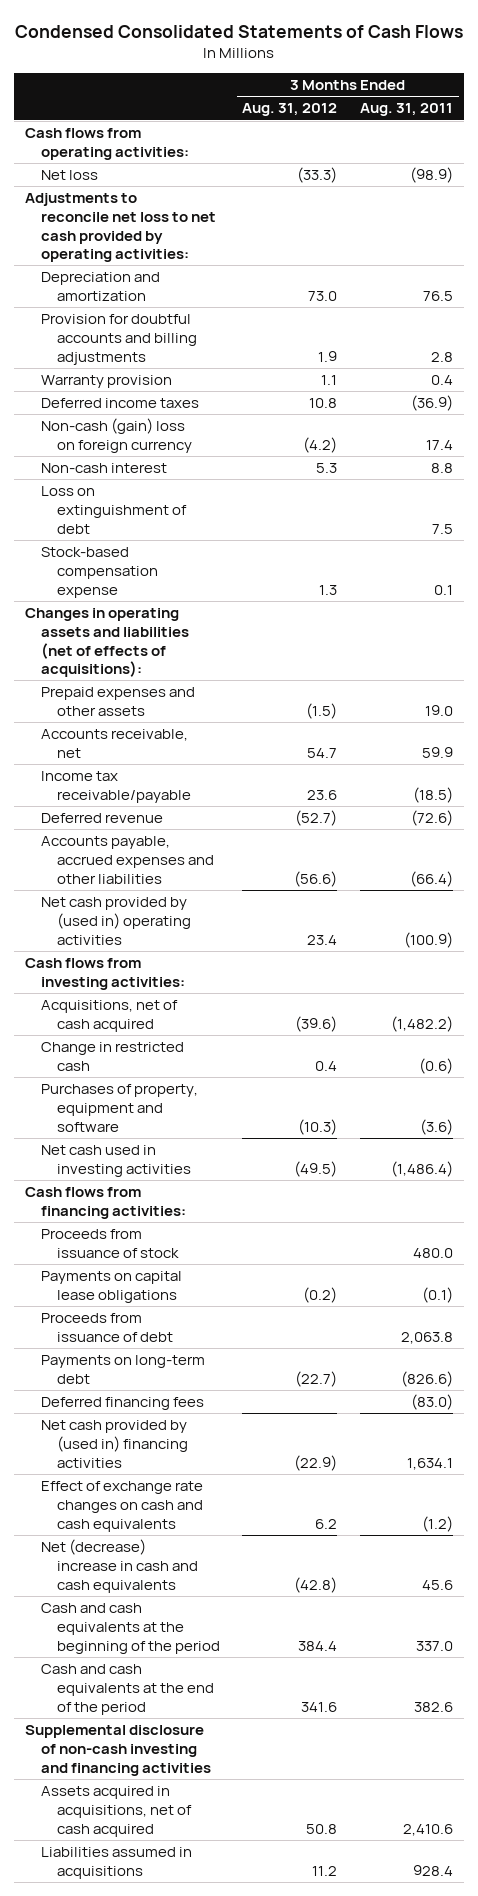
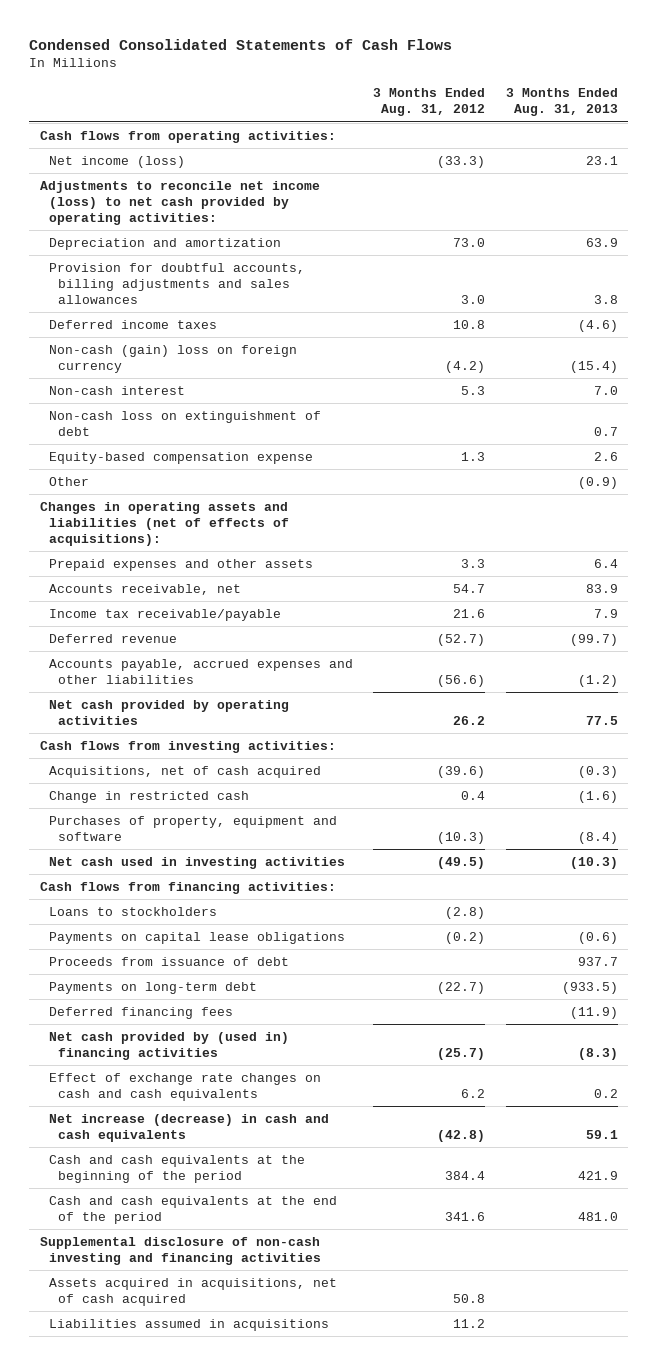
[359,103,453,117] Aug. 31, 2011 -> none
none -> [505,88,618,117] 3 Months Ended Aug. 31, 2013
[41,170,99,181] Net loss -> [48,155,185,168] Net income (loss)
[25,193,217,263] Adjustments to reconcile net loss to net cash provided by operating activities: -> [39,180,320,225] Adjustments to reconcile net income (loss) to net cash provided by operating activities:
[41,375,173,389] Warranty provision -> none
[41,314,197,365] Provision for doubtful accounts and billing adjustments -> [48,262,305,304] Provision for doubtful accounts, billing adjustments and sales allowances
[318,350,338,362] 1.9 -> [461,294,486,304] 3.0
[41,486,187,534] Loss on extinguishment of debt -> [48,410,321,436] Non-cash loss on extinguishment of debt
[41,547,158,598] Stock-based compensation expense -> [48,451,313,464] Equity-based compensation expense
none -> [48,476,89,486] Other
[306,702,338,719] (1.5) -> [461,558,486,568] 3.3
[307,789,338,800] 23.6 -> [453,608,486,618] 21.6
[41,897,191,945] Net cash provided by (used in) operating activities -> [48,699,289,725] Net cash provided by operating activities
[307,934,338,945] 23.4 -> [453,715,486,725] 26.2
[41,1229,179,1258] Proceeds from issuance of stock -> none
none -> [48,906,217,916] Loans to stockholders
[294,1454,338,1471] (22.9) -> [437,1047,486,1060] (25.7)
[41,1539,198,1593] Net (decrease) increase in cash and cash equivalents -> [48,1113,329,1142] Net increase (decrease) in cash and cash equivalents

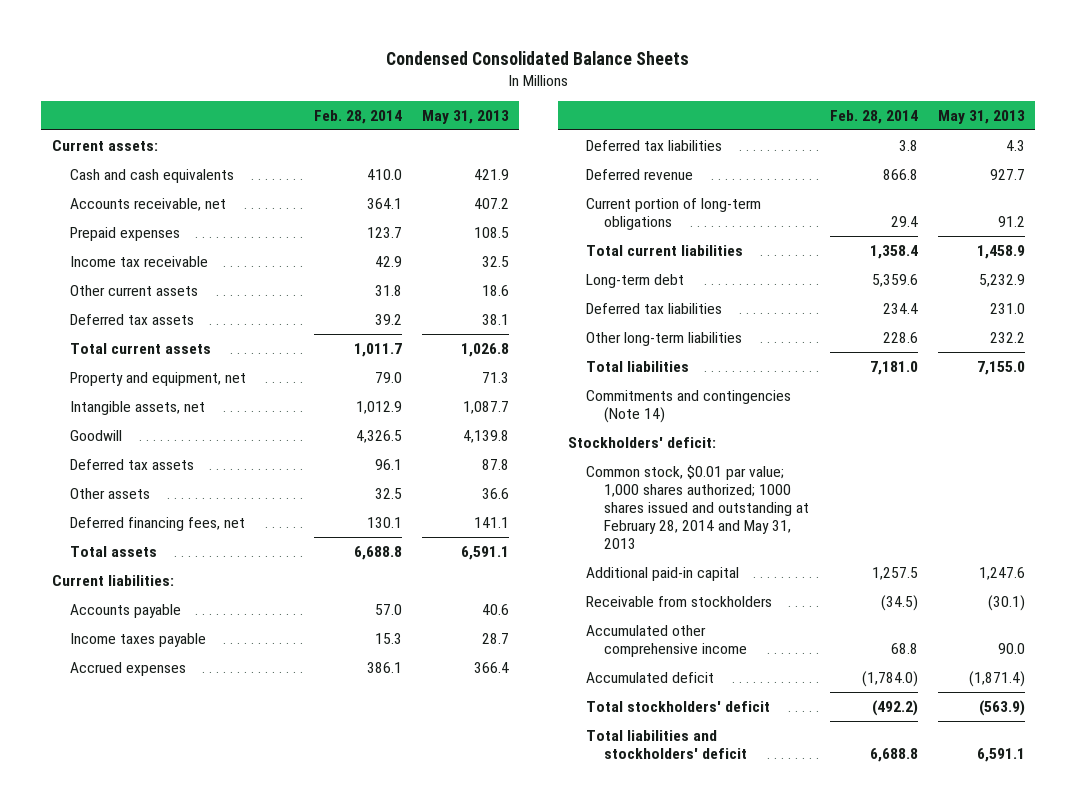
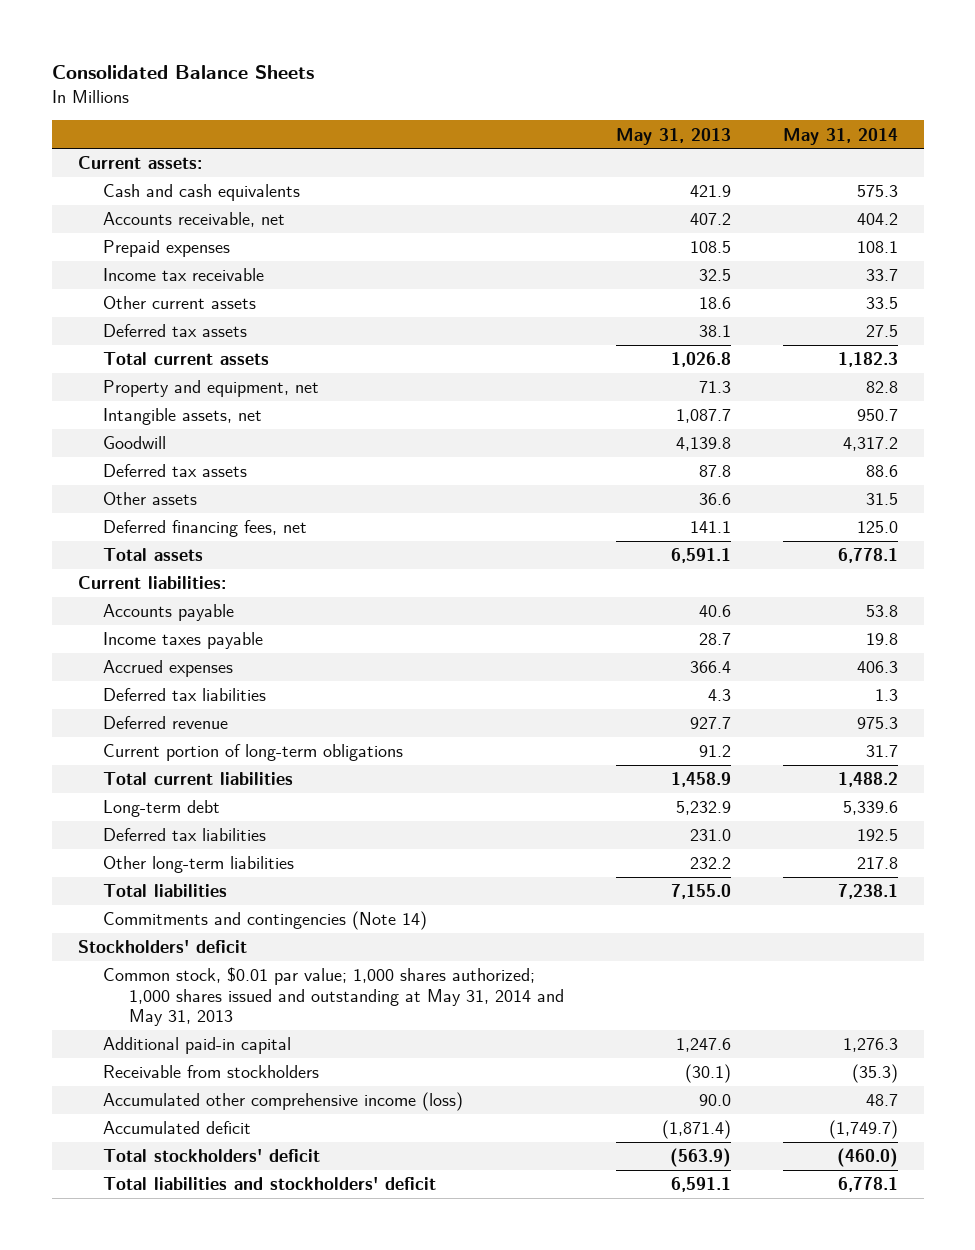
[386,51,690,66] Condensed Consolidated Balance Sheets -> [51,65,314,80] Consolidated Balance Sheets
[313,110,402,125] Feb. 28, 2014 -> none
none -> [782,127,898,145] May 31, 2014
[567,436,716,448] Stockholders' deficit: -> [77,940,247,954] Stockholders' deficit
[586,464,810,549] Common stock, $0.01 par value; 1,000 shares authorized; 1000 shares issued and outstanding at February 28, 2014 and May 31, 2013 -> [103,967,564,1027] Common stock, $0.01 par value; 1,000 shares authorized; 1,000 shares issued and outstanding at May 31, 2014 and May 31, 2013
[586,624,748,657] Accumulated other comprehensive income -> [103,1092,464,1112] Accumulated other comprehensive income (loss)

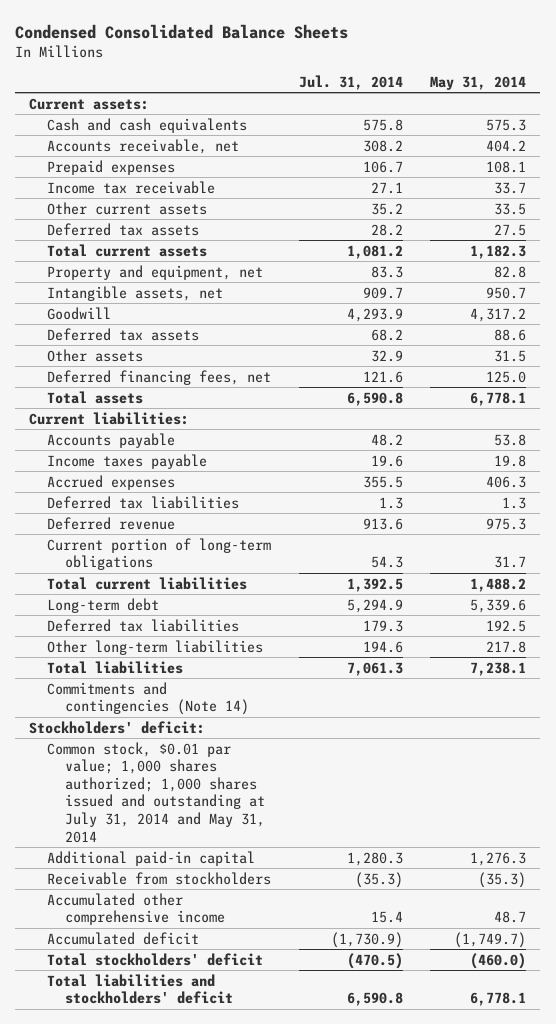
[51,65,314,80] Consolidated Balance Sheets -> [15,23,349,39] Condensed Consolidated Balance Sheets
[615,127,731,145] May 31, 2013 -> none
none -> [298,74,403,90] Jul. 31, 2014
[77,940,247,954] Stockholders' deficit -> [29,720,206,734] Stockholders' deficit:
[103,967,564,1027] Common stock, $0.01 par value; 1,000 shares authorized; 1,000 shares issued and outstanding at May 31, 2014 and May 31, 2013 -> [47,741,265,843] Common stock, $0.01 par value; 1,000 shares authorized; 1,000 shares issued and outstanding at July 31, 2014 and May 31, 2014
[103,1092,464,1112] Accumulated other comprehensive income (loss) -> [47,892,225,926] Accumulated other comprehensive income

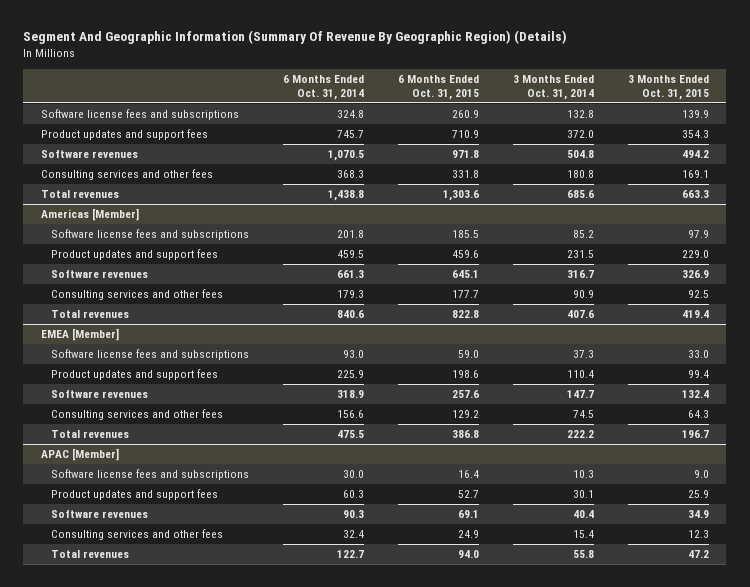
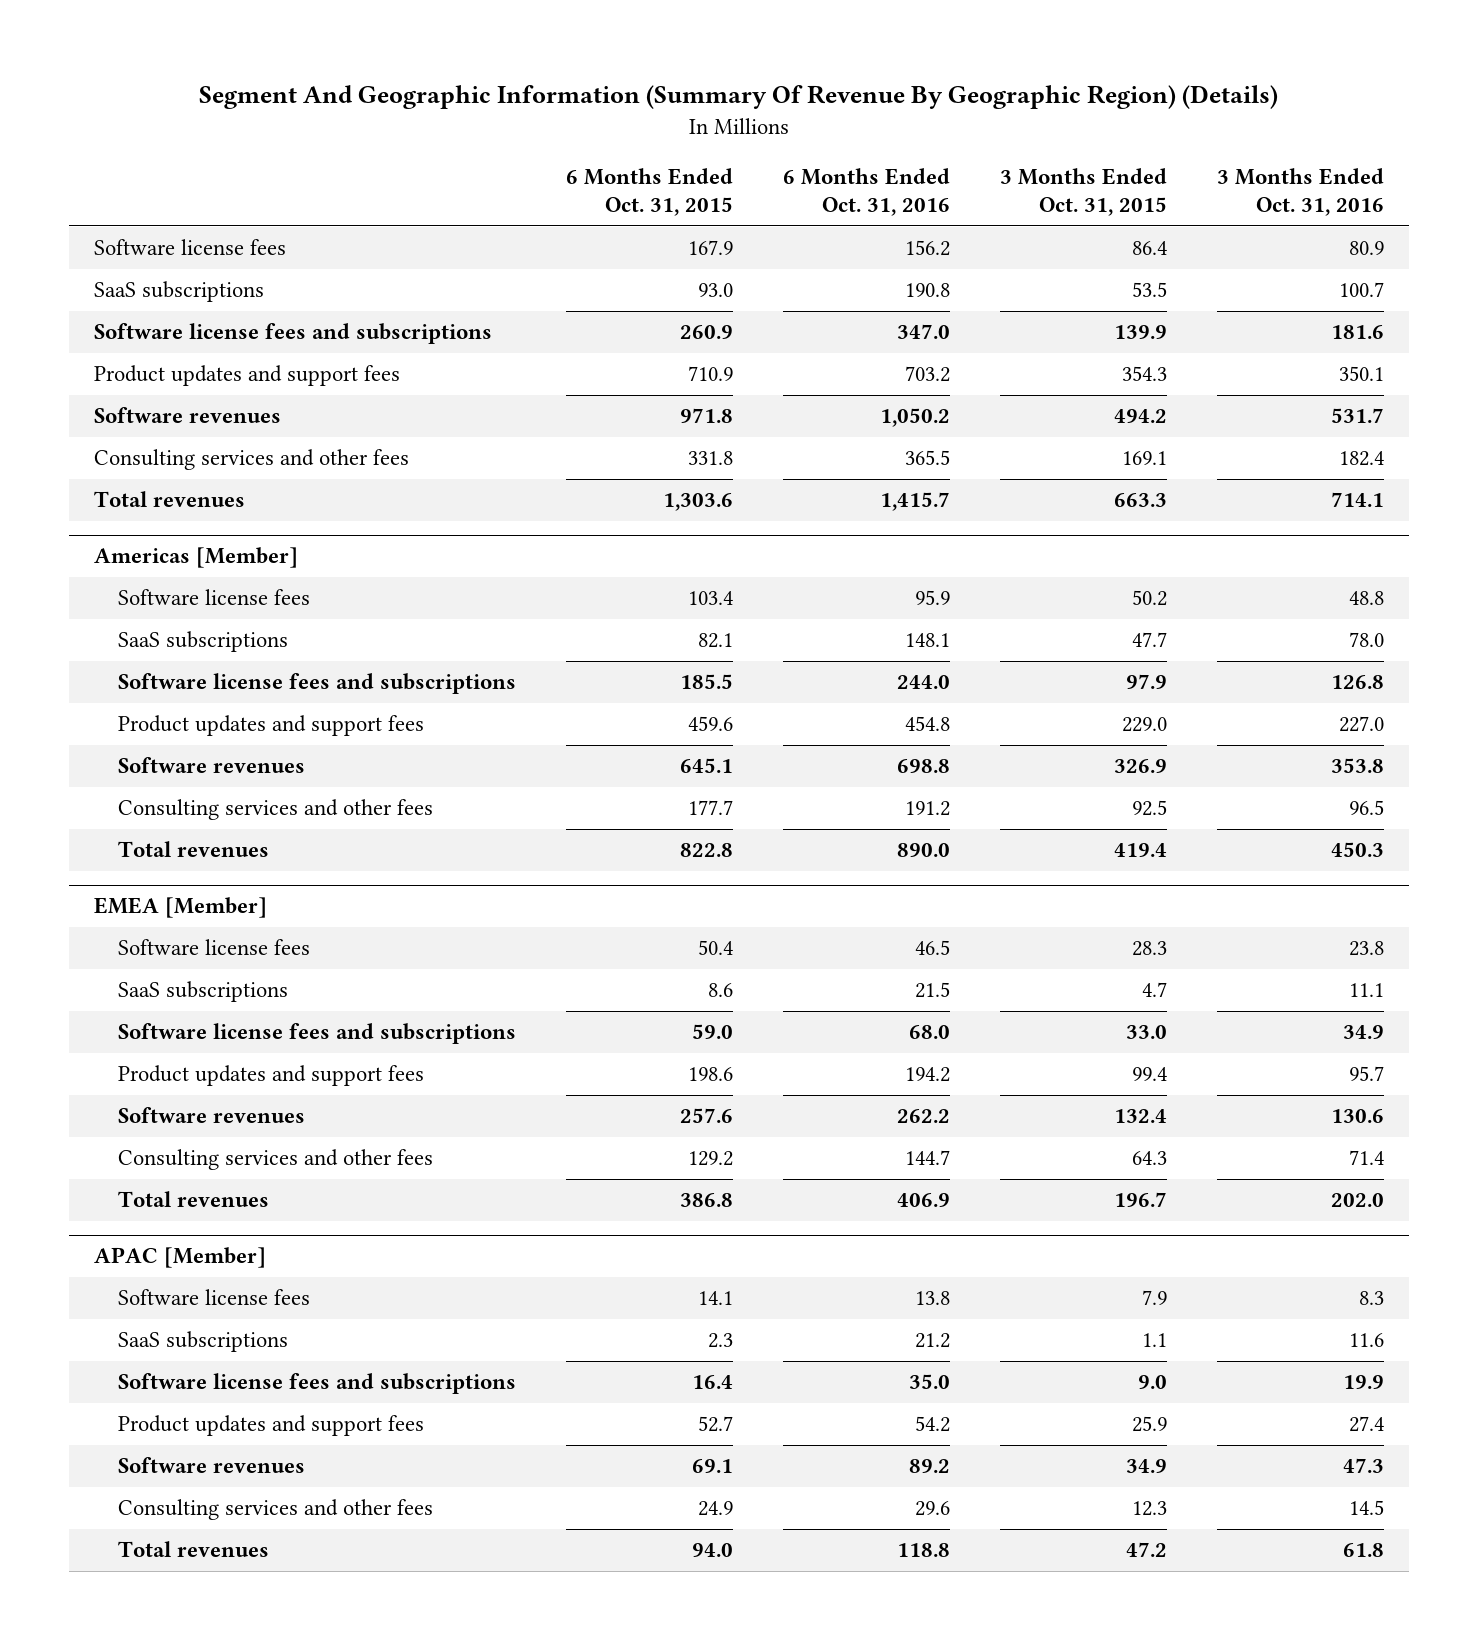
[282,75,364,100] 6 Months Ended Oct. 31, 2014 -> none
[512,75,594,100] 3 Months Ended Oct. 31, 2014 -> none
none -> [783,168,951,217] 6 Months Ended Oct. 31, 2016
none -> [1217,168,1385,217] 3 Months Ended Oct. 31, 2016
none -> [93,239,286,256] Software license fees
none -> [93,281,264,303] SaaS subscriptions
none -> [118,589,311,606] Software license fees
none -> [118,631,289,653] SaaS subscriptions
none -> [118,939,311,956] Software license fees
none -> [118,981,289,1003] SaaS subscriptions
none -> [118,1289,311,1306] Software license fees
none -> [118,1331,289,1353] SaaS subscriptions

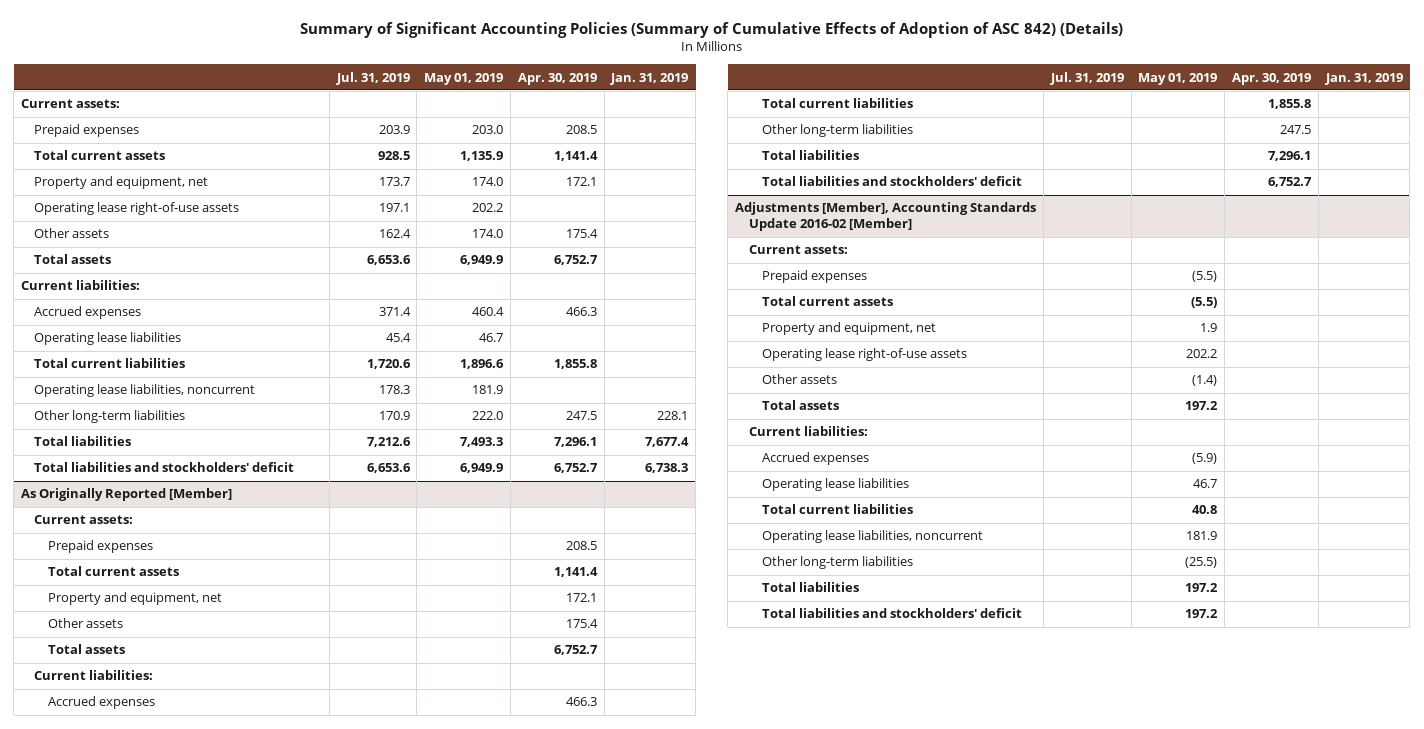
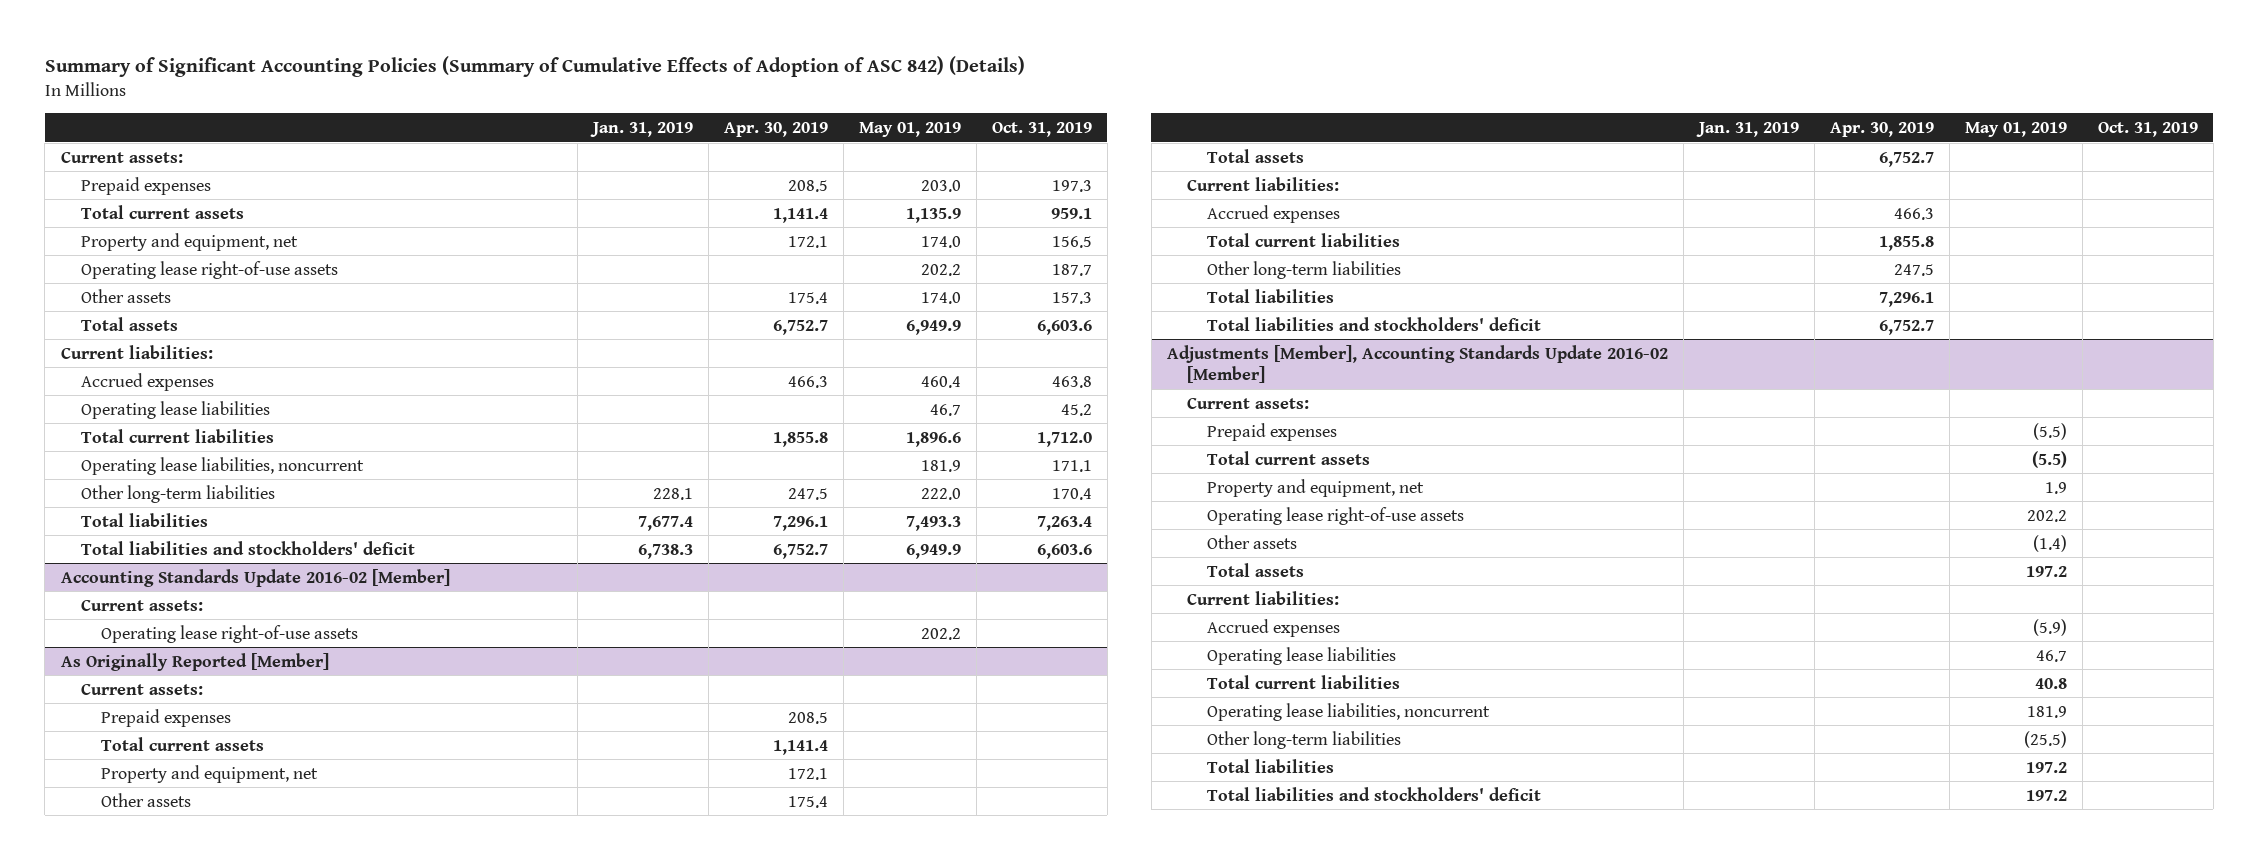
[335,71,410,85] Jul. 31, 2019 -> none
none -> [991,122,1092,138] Oct. 31, 2019
none -> [60,568,450,587] Accounting Standards Update 2016-02 [Member]
none -> [80,599,203,611] Current assets:
none -> [100,624,358,643] Operating lease right-of-use assets

